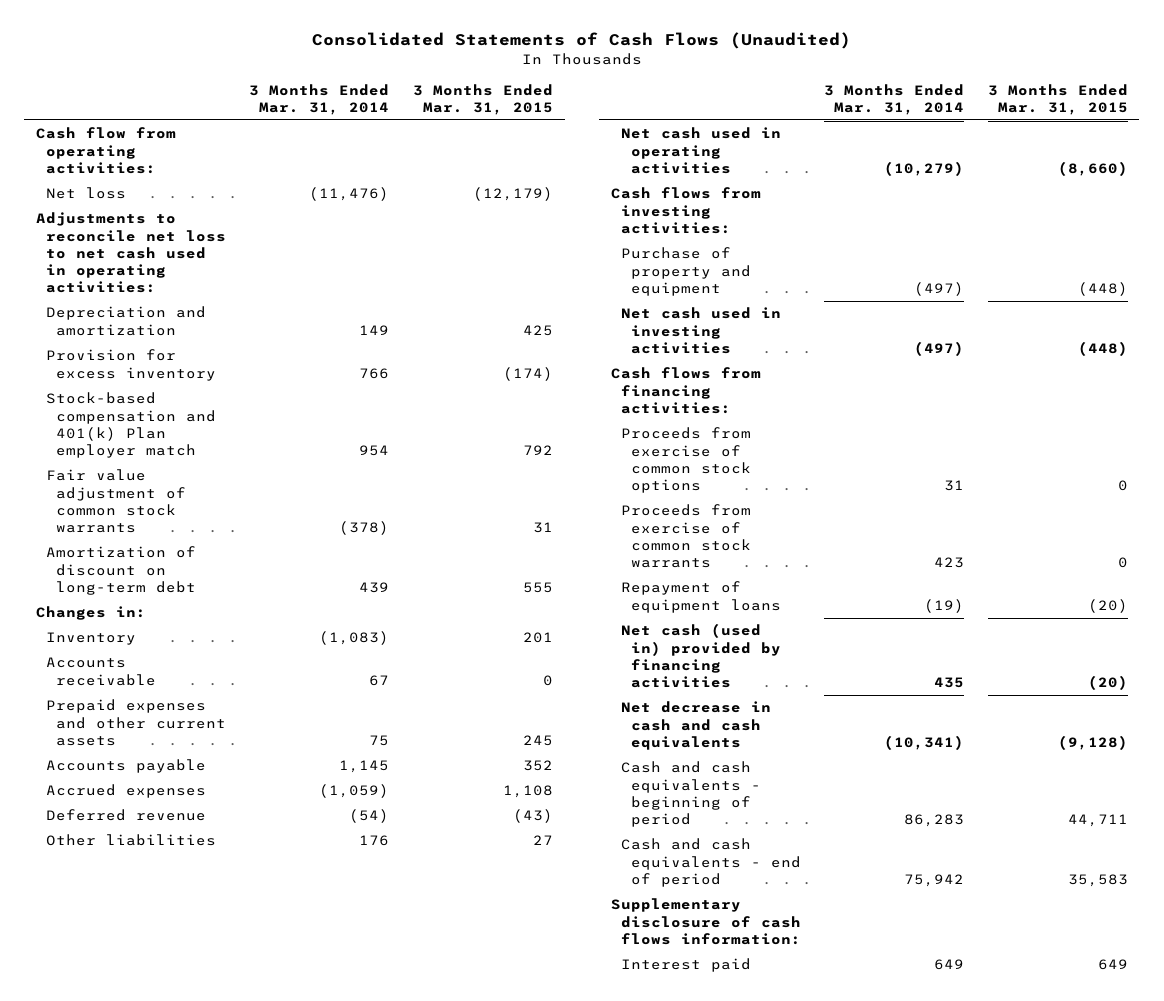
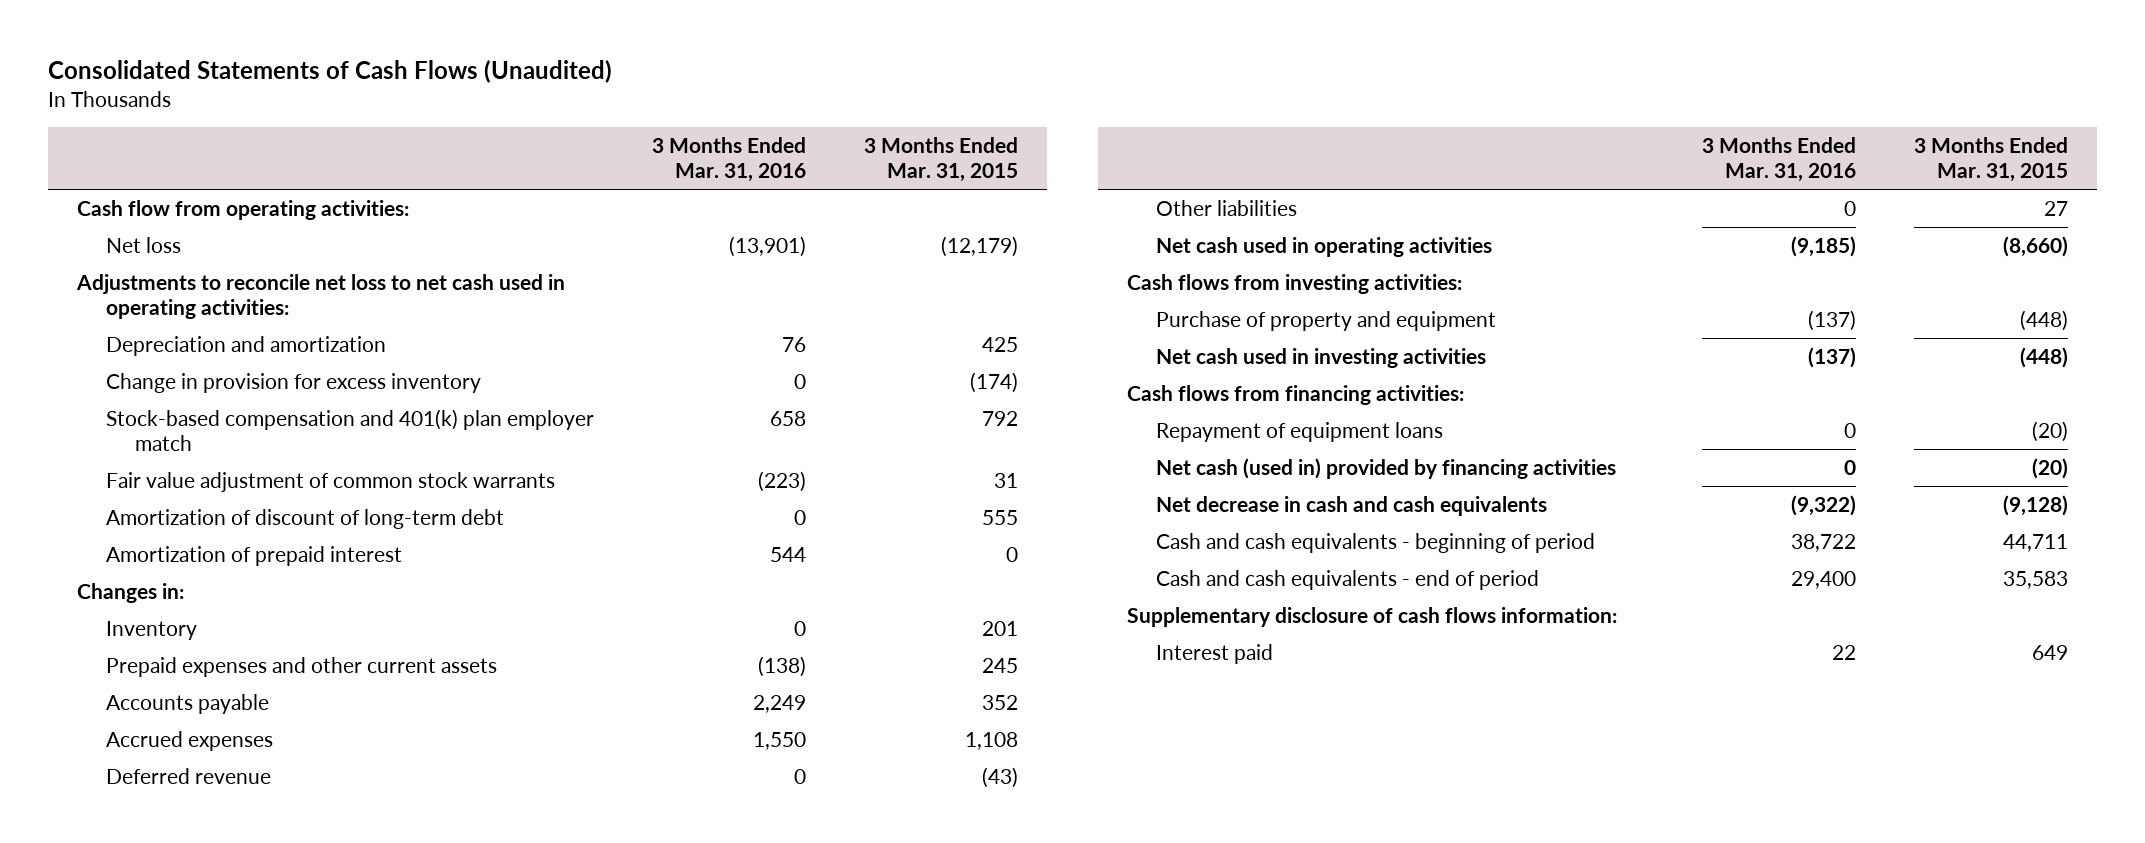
[249,83,390,115] 3 Months Ended Mar. 31, 2014 -> none
none -> [651,136,806,182] 3 Months Ended Mar. 31, 2016
[45,349,216,381] Provision for excess inventory -> [105,373,481,394] Change in provision for excess inventory
[45,392,216,459] Stock-based compensation and 401(k) Plan employer match -> [105,409,594,451] Stock-based compensation and 401(k) plan employer match
[45,546,196,595] Amortization of discount on long-term debt -> [105,509,504,530] Amortization of discount of long-term debt
none -> [105,546,402,567] Amortization of prepaid interest
[45,657,156,686] Accounts receivable -> none
[620,427,751,494] Proceeds from exercise of common stock options -> none
[620,504,751,569] Proceeds from exercise of common stock warrants -> none

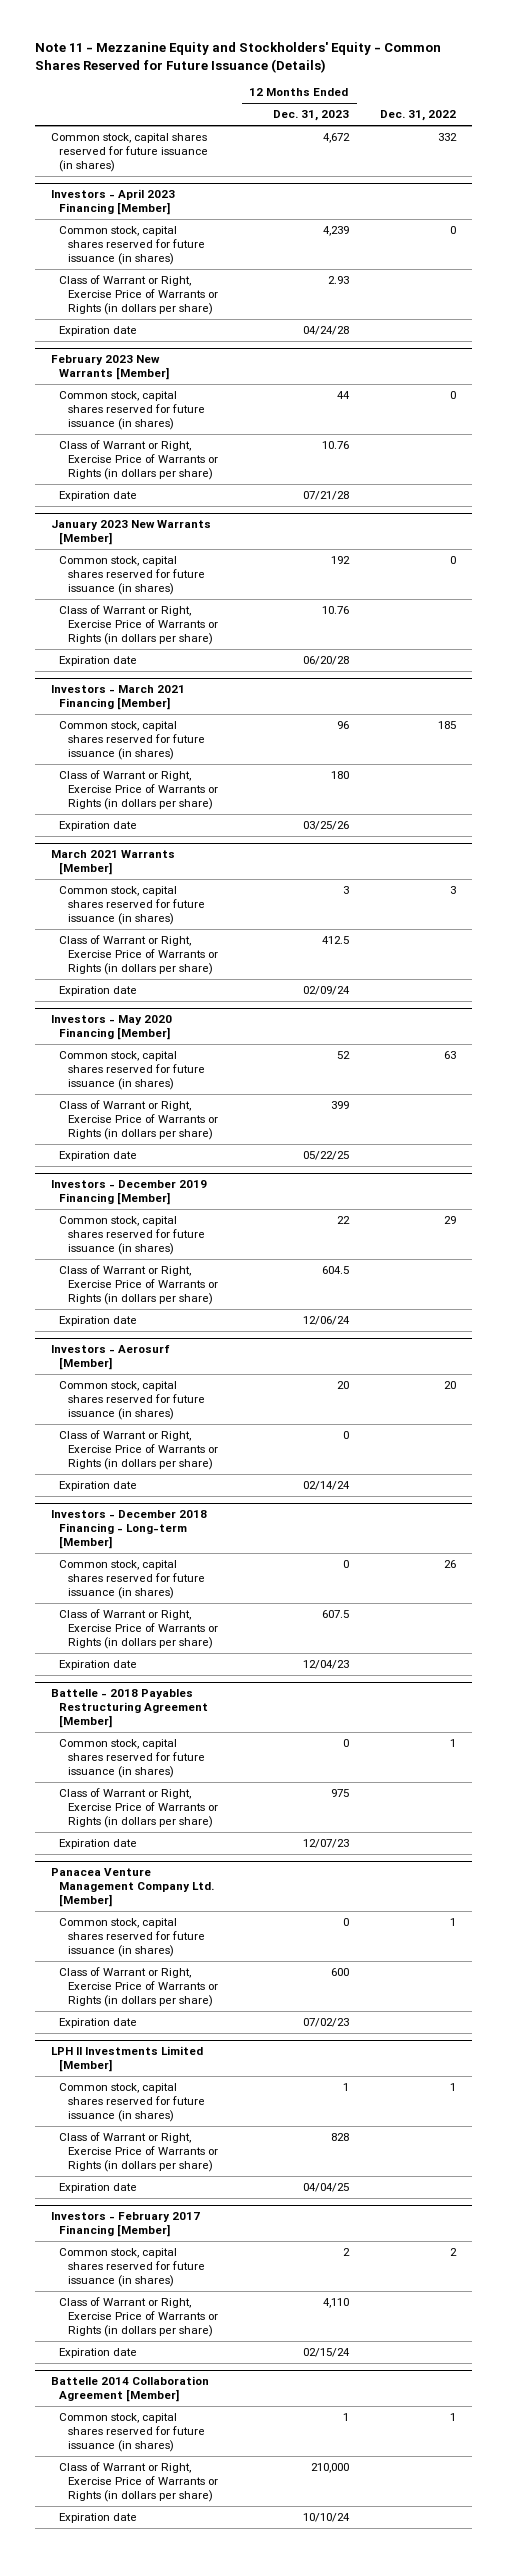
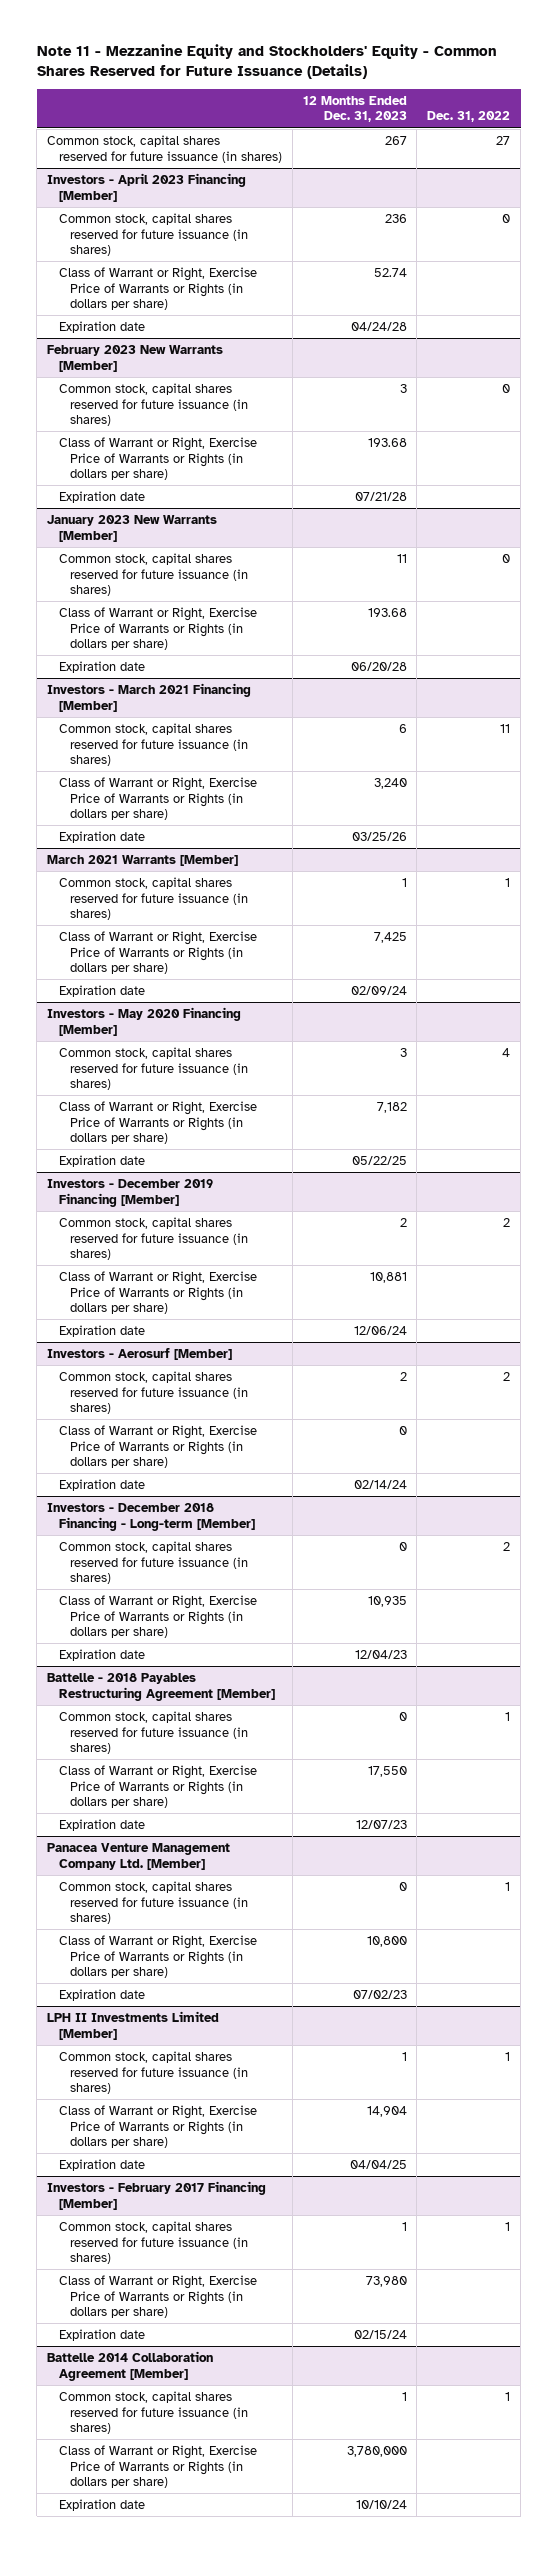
[322,133,350,144] 4,672 -> [384,136,407,146] 267
[438,133,458,142] 332 -> [496,136,511,146] 27
[322,226,349,237] 4,239 -> [384,214,407,224] 236
[327,276,349,285] 2.93 -> [373,268,407,278] 52.74
[336,391,350,400] 44 -> [399,384,407,394] 3
[321,441,349,450] 10.76 -> [367,438,407,448] 193.68
[330,556,350,565] 192 -> [396,554,407,564] 11
[321,606,349,615] 10.76 -> [367,608,407,618] 193.68
[336,721,349,730] 96 -> [398,724,407,734] 6
[438,721,457,730] 185 -> [500,724,511,734] 11
[330,771,349,780] 180 -> [373,778,407,790] 3,240
[342,886,349,895] 3 -> [401,878,407,888] 1
[450,886,457,895] 3 -> [505,878,511,888] 1
[321,936,349,945] 412.5 -> [373,932,407,944] 7,425
[336,1051,350,1060] 52 -> [399,1048,407,1058] 3
[444,1051,457,1060] 63 -> [502,1048,511,1058] 4
[330,1101,349,1110] 399 -> [376,1102,407,1114] 7,182
[336,1216,350,1225] 22 -> [399,1218,407,1228] 2
[444,1216,457,1225] 29 -> [503,1218,511,1228] 2
[321,1266,349,1275] 604.5 -> [369,1272,407,1284] 10,881
[336,1381,349,1390] 20 -> [399,1372,407,1382] 2
[444,1381,457,1390] 20 -> [503,1372,511,1382] 2
[444,1560,457,1569] 26 -> [503,1542,511,1552] 2
[321,1610,349,1619] 607.5 -> [367,1596,407,1608] 10,935
[330,1789,349,1798] 975 -> [367,1766,407,1778] 17,550
[330,1968,349,1977] 600 -> [366,1936,407,1948] 10,800
[330,2133,349,2142] 828 -> [366,2106,407,2118] 14,904
[342,2248,350,2257] 2 -> [401,2222,407,2232] 1
[450,2248,458,2257] 2 -> [505,2222,511,2232] 1
[322,2298,349,2309] 4,110 -> [365,2276,407,2288] 73,980
[310,2463,349,2474] 210,000 -> [346,2446,407,2458] 3,780,000

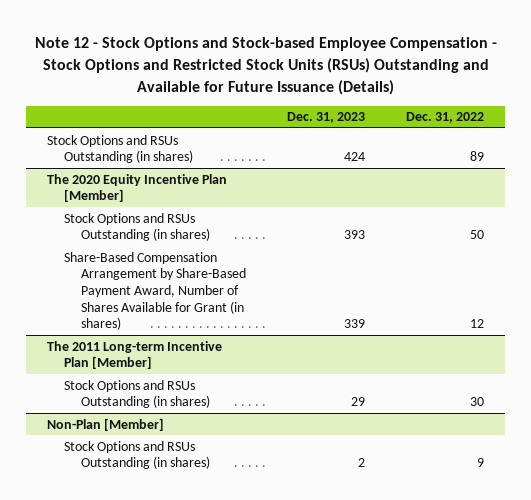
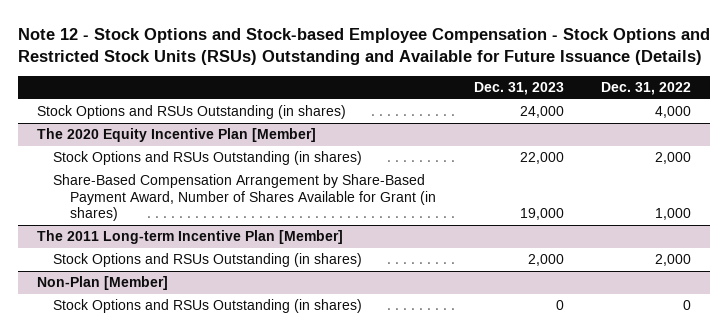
[343,152,365,162] 424 -> [519,106,564,119] 24,000
[470,151,485,162] 89 -> [655,106,692,119] 4,000
[343,230,365,240] 393 -> [519,152,564,165] 22,000
[470,230,485,240] 50 -> [655,152,692,165] 2,000
[343,319,365,329] 339 -> [519,208,564,221] 19,000
[470,319,485,329] 12 -> [655,208,692,221] 1,000
[350,397,365,407] 29 -> [527,254,564,267] 2,000
[470,397,485,407] 30 -> [655,254,692,267] 2,000
[357,458,365,468] 2 -> [555,300,564,311] 0
[477,458,485,468] 9 -> [683,300,692,311] 0

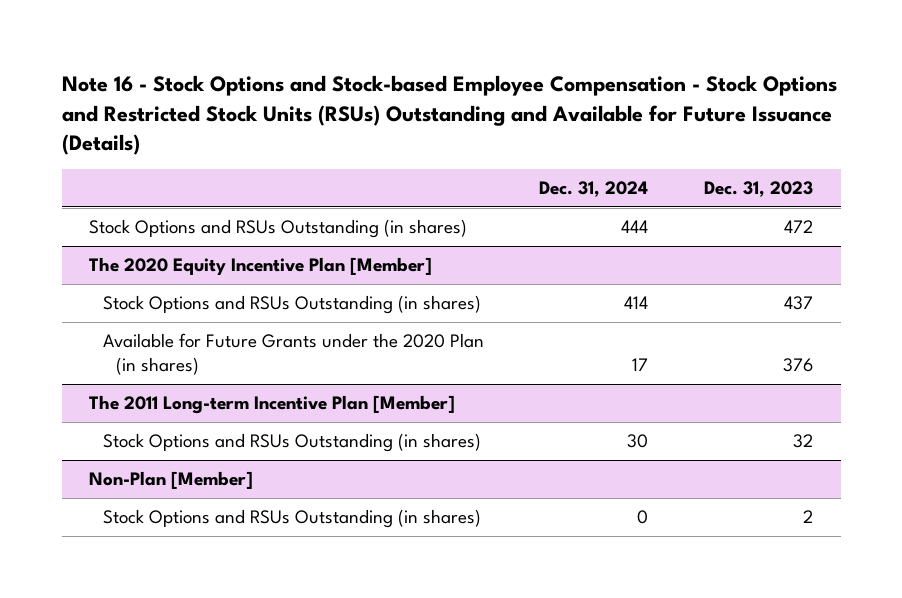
[17,27,710,65] Note 12 - Stock Options and Stock-based Employee Compensation - Stock Options and Restricted Stock Units (RSUs) Outstanding and Available for Future Issuance (Details) -> [61,75,837,155] Note 16 - Stock Options and Stock-based Employee Compensation - Stock Options and Restricted Stock Units (RSUs) Outstanding and Available for Future Issuance (Details)
[601,82,692,96] Dec. 31, 2022 -> none
none -> [539,181,649,198] Dec. 31, 2024
[519,106,564,119] 24,000 -> [784,220,814,234] 472
[519,152,564,165] 22,000 -> [784,296,814,311] 437
[53,174,437,222] Share-Based Compensation Arrangement by Share-Based Payment Award, Number of Shares Available for Grant (in shares) -> [102,333,484,376] Available for Future Grants under the 2020 Plan (in shares)
[519,208,564,221] 19,000 -> [783,358,814,373] 376
[527,254,564,267] 2,000 -> [793,434,814,449] 32
[555,300,564,311] 0 -> [803,510,814,524] 2

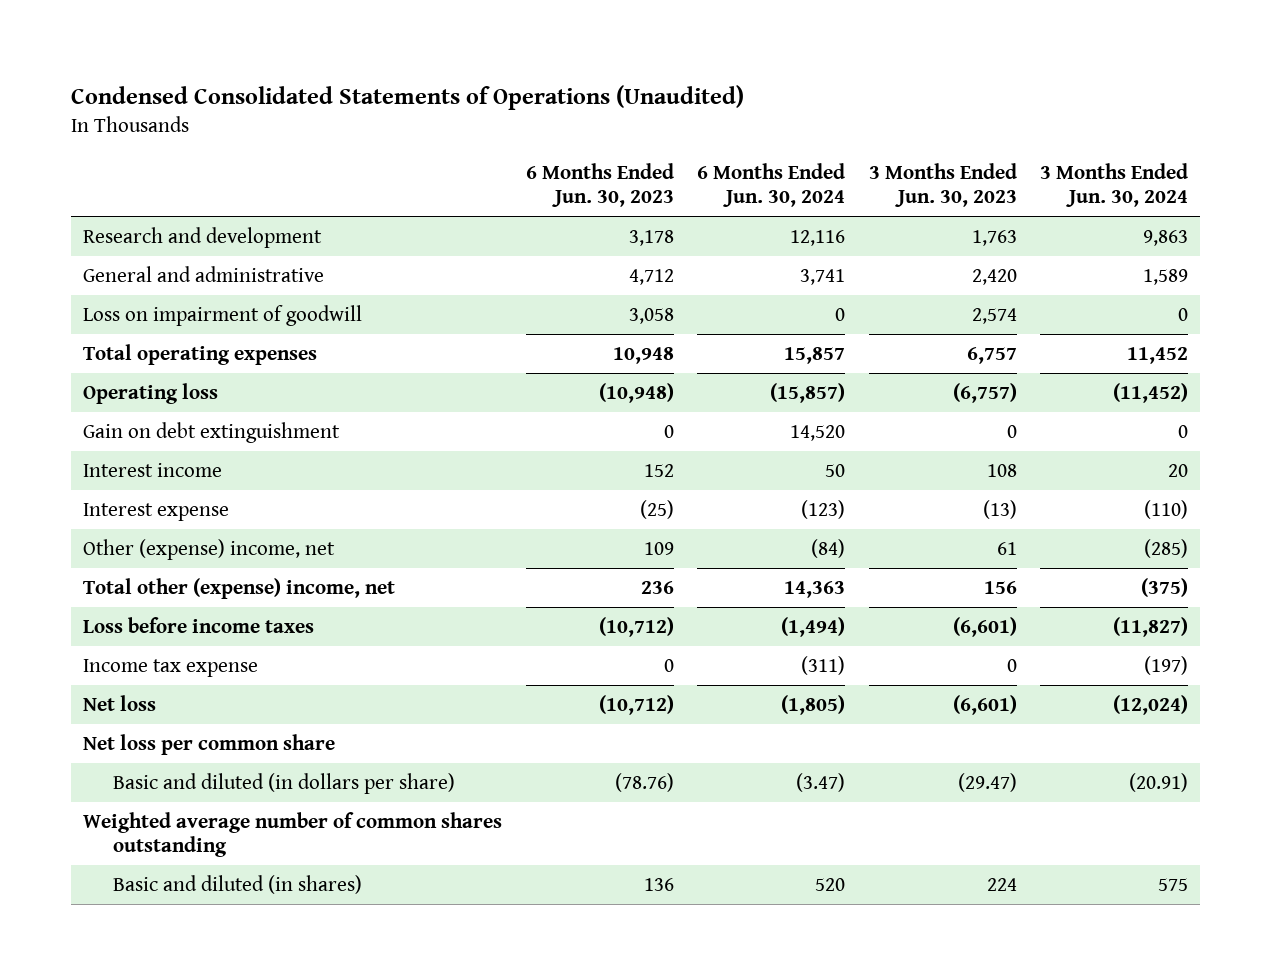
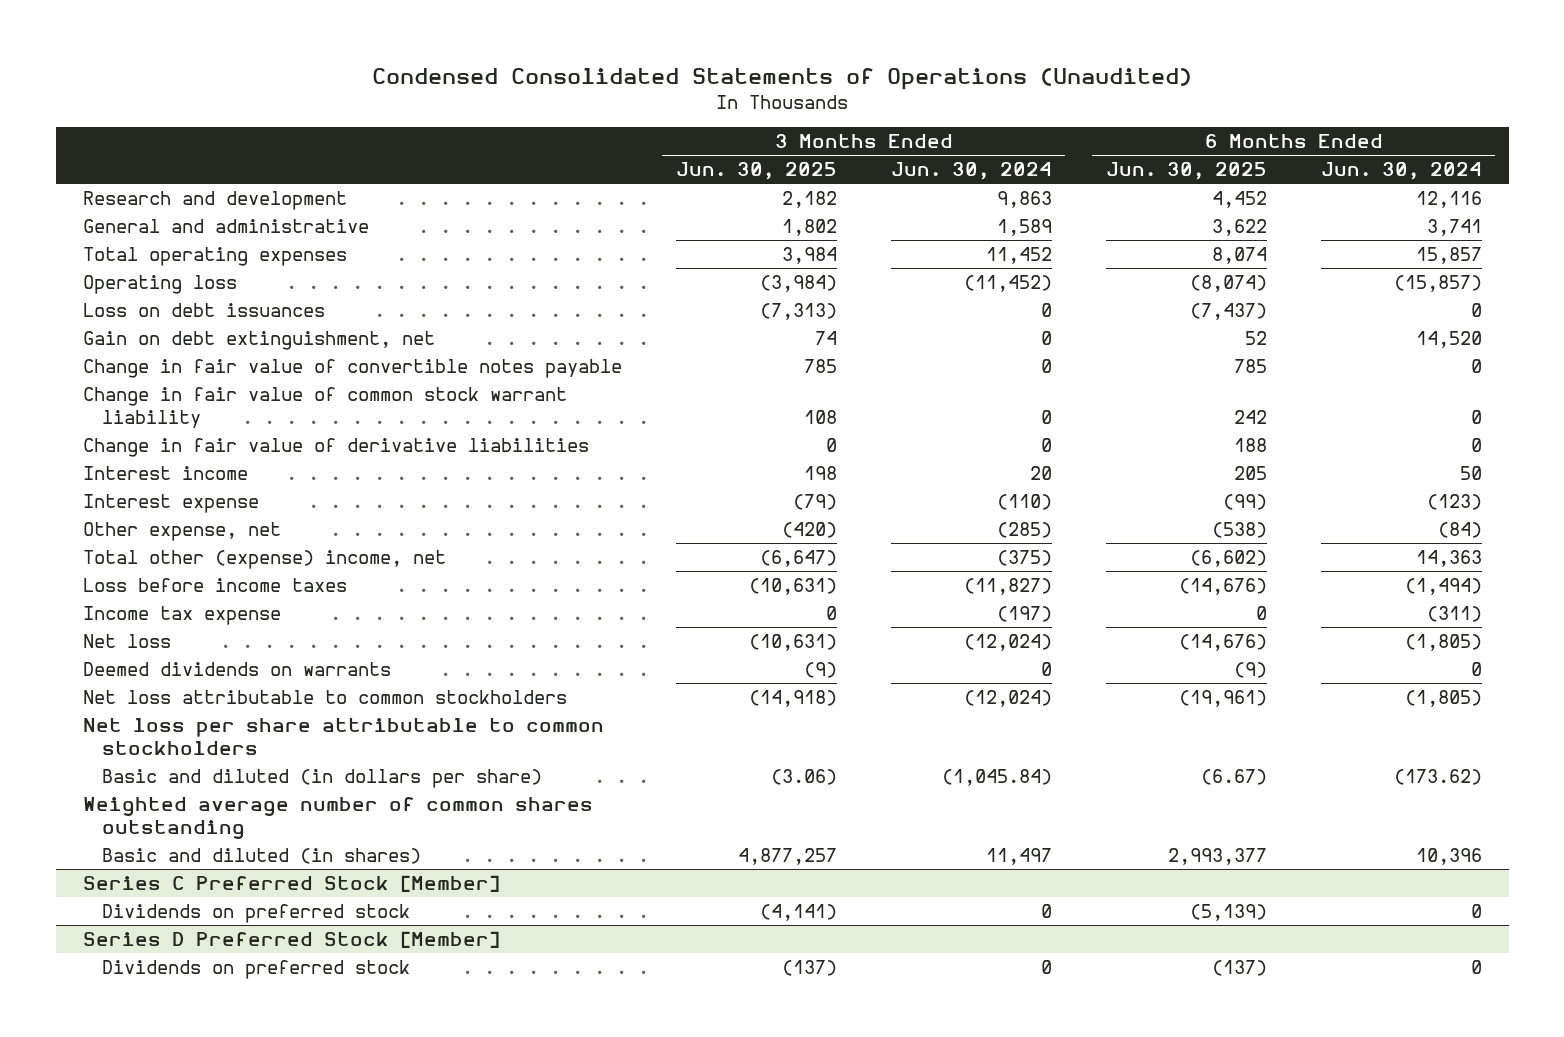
[525,162,674,208] 6 Months Ended Jun. 30, 2023 -> none
[868,162,1017,208] 3 Months Ended Jun. 30, 2023 -> none
none -> [675,162,837,181] Jun. 30, 2025
none -> [1105,162,1267,181] Jun. 30, 2025
[82,305,362,327] Loss on impairment of goodwill -> none
none -> [82,303,325,318] Loss on debt issuances
[82,422,340,444] Gain on debt extinguishment -> [82,331,435,351] Gain on debt extinguishment, net
none -> [82,359,622,379] Change in fair value of convertible notes payable
none -> [82,387,567,428] Change in fair value of common stock warrant liability
none -> [82,438,589,458] Change in fair value of derivative liabilities
[82,539,335,561] Other (expense) income, net -> [82,522,281,542] Other expense, net
none -> [82,662,391,677] Deemed dividends on warrants
none -> [82,690,567,705] Net loss attributable to common stockholders
[82,734,335,756] Net loss per common share -> [82,718,604,755] Net loss per share attributable to common stockholders
[796,773,846,793] (3.47) -> [1393,769,1482,786] (173.62)
[1129,773,1189,793] (20.91) -> [941,769,1052,787] (1,045.84)
[815,878,846,892] 520 -> [1415,848,1482,866] 10,396
[1158,878,1189,892] 575 -> [985,848,1052,866] 11,497
none -> [82,875,500,893] Series C Preferred Stock [Member]
none -> [102,904,411,924] Dividends on preferred stock
none -> [82,931,500,949] Series D Preferred Stock [Member]
none -> [102,960,411,980] Dividends on preferred stock

